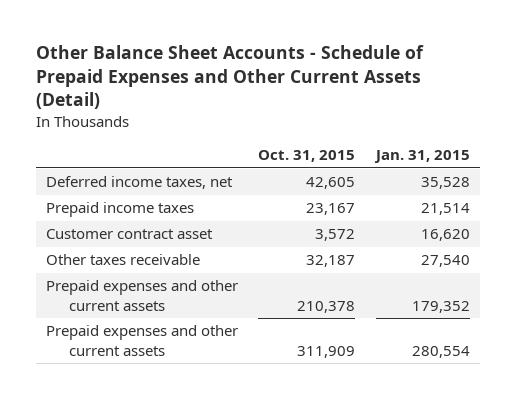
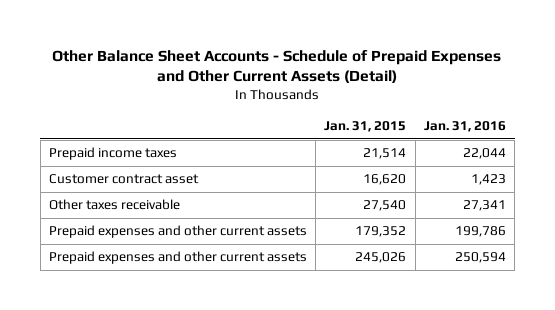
[258,150,356,163] Oct. 31, 2015 -> none
none -> [423,120,506,132] Jan. 31, 2016
[45,176,233,190] Deferred income taxes, net -> none
[411,345,470,358] 280,554 -> [355,252,407,264] 245,026

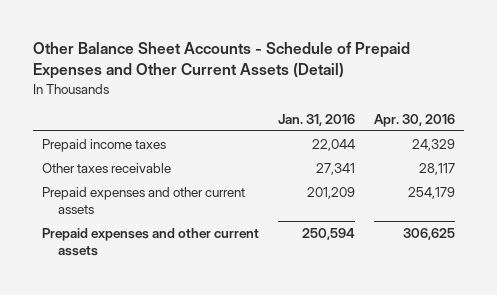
[324,120,407,132] Jan. 31, 2015 -> none
none -> [373,113,455,127] Apr. 30, 2016
[48,174,199,185] Customer contract asset -> none
[454,226,506,238] 199,786 -> [307,186,356,199] 201,209

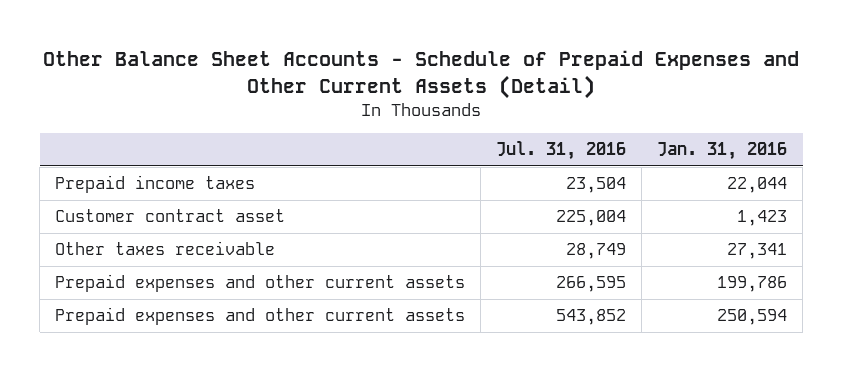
[373,113,455,127] Apr. 30, 2016 -> none
none -> [496,141,627,161] Jul. 31, 2016
none -> [55,209,286,223] Customer contract asset
[307,186,356,199] 201,209 -> [717,276,788,293] 199,786

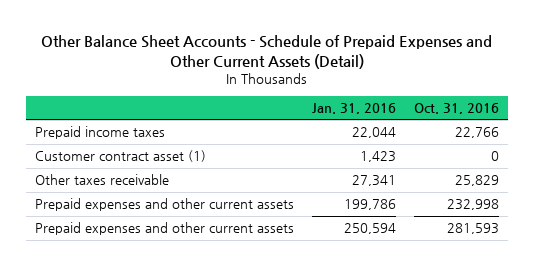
[496,141,627,161] Jul. 31, 2016 -> none
none -> [414,102,500,114] Oct. 31, 2016
[55,209,286,223] Customer contract asset -> [35,150,207,163] Customer contract asset (1)

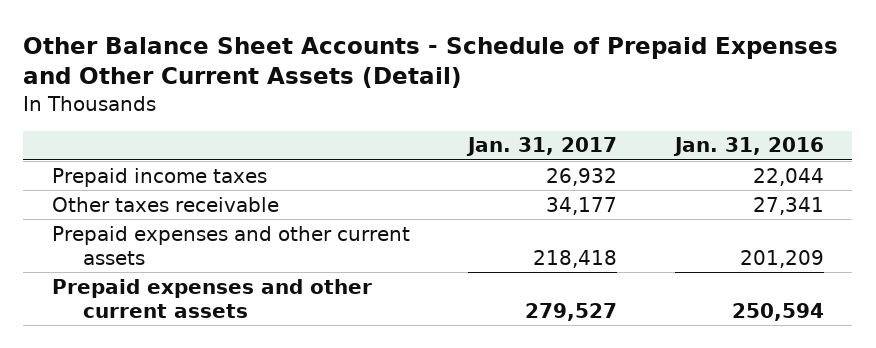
[414,102,500,114] Oct. 31, 2016 -> none
none -> [465,137,617,157] Jan. 31, 2017
[35,150,207,163] Customer contract asset (1) -> none
[344,199,397,211] 199,786 -> [739,249,824,268] 201,209

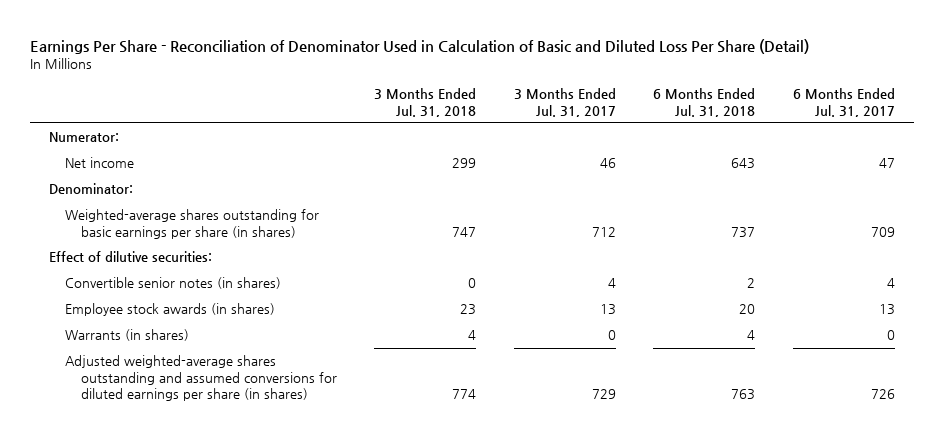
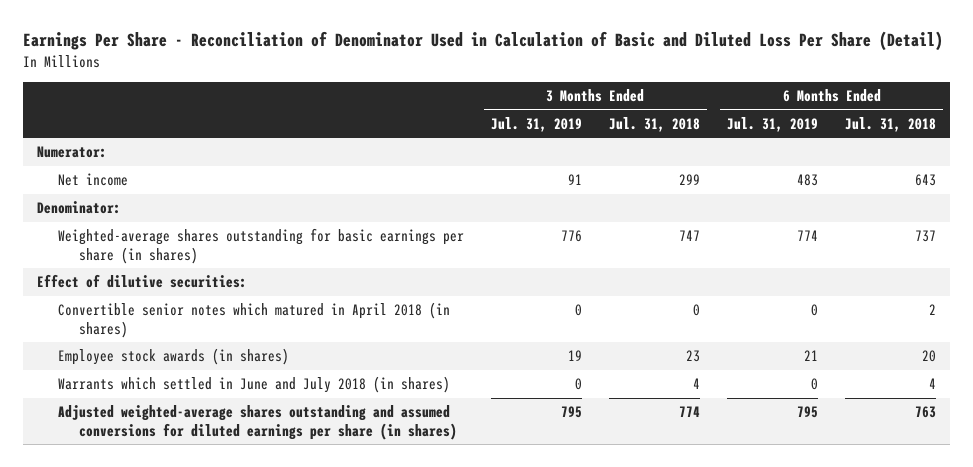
[513,88,616,117] 3 Months Ended Jul. 31, 2017 -> none
[792,88,895,117] 6 Months Ended Jul. 31, 2017 -> none
none -> [490,116,582,132] Jul. 31, 2019
none -> [727,116,819,132] Jul. 31, 2019
[64,277,281,290] Convertible senior notes (in shares) -> [57,302,450,338] Convertible senior notes which matured in April 2018 (in shares)
[64,329,189,342] Warrants (in shares) -> [57,376,450,394] Warrants which settled in June and July 2018 (in shares)

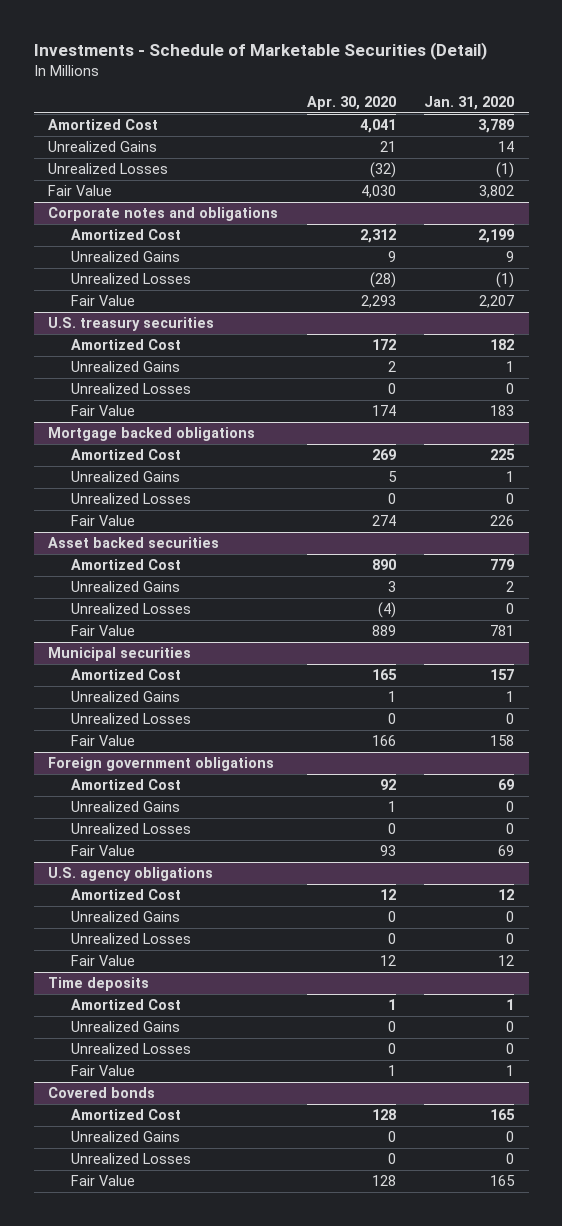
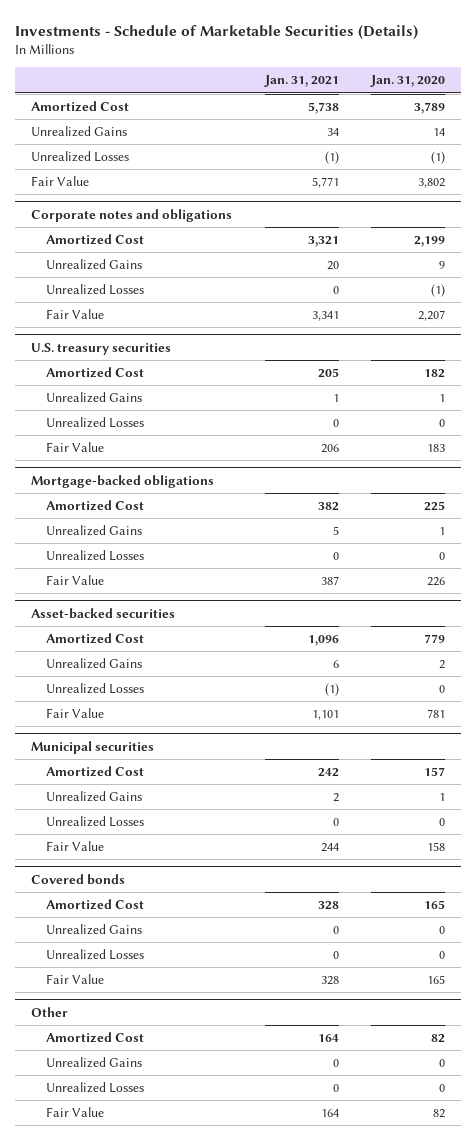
[33,42,487,61] Investments - Schedule of Marketable Securities (Detail) -> [15,24,419,40] Investments - Schedule of Marketable Securities (Details)
[306,95,396,110] Apr. 30, 2020 -> none
none -> [263,75,339,88] Jan. 31, 2021
[47,427,255,442] Mortgage backed obligations -> [31,474,215,488] Mortgage-backed obligations
[47,537,219,549] Asset backed securities -> [31,607,176,619] Asset-backed securities
[47,757,274,772] Foreign government obligations -> none
[70,779,181,791] Amortized Cost -> none
[70,801,180,813] Unrealized Gains -> none
[70,823,191,835] Unrealized Losses -> none
[70,845,135,857] Fair Value -> none
[47,867,213,882] U.S. agency obligations -> none
[70,889,181,901] Amortized Cost -> none
[70,911,180,923] Unrealized Gains -> none
[70,933,191,945] Unrealized Losses -> none
[70,955,135,967] Fair Value -> none
[47,977,149,992] Time deposits -> none
[70,999,181,1011] Amortized Cost -> none
[70,1021,180,1033] Unrealized Gains -> none
[70,1043,191,1055] Unrealized Losses -> none
[70,1065,135,1077] Fair Value -> none
none -> [31,1006,69,1017] Other
none -> [45,1031,144,1043] Amortized Cost
none -> [45,1056,142,1068] Unrealized Gains
none -> [45,1081,144,1093] Unrealized Losses
none -> [45,1106,104,1117] Fair Value

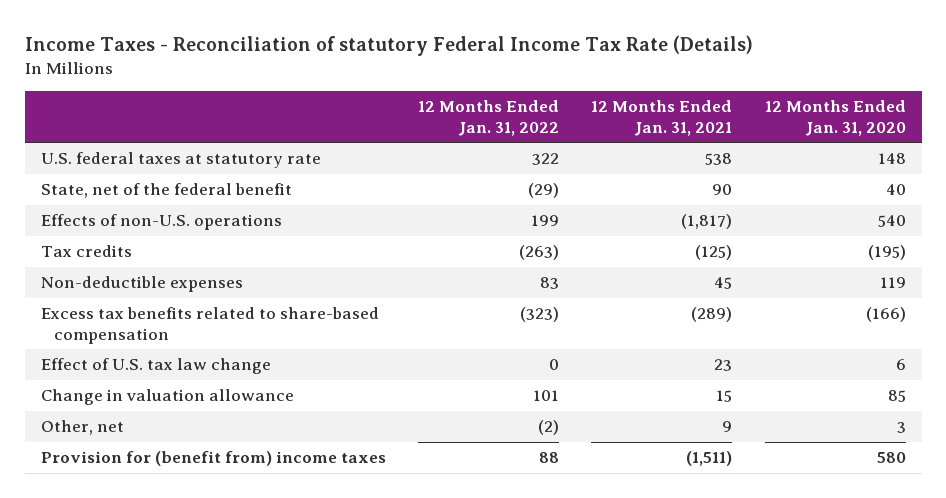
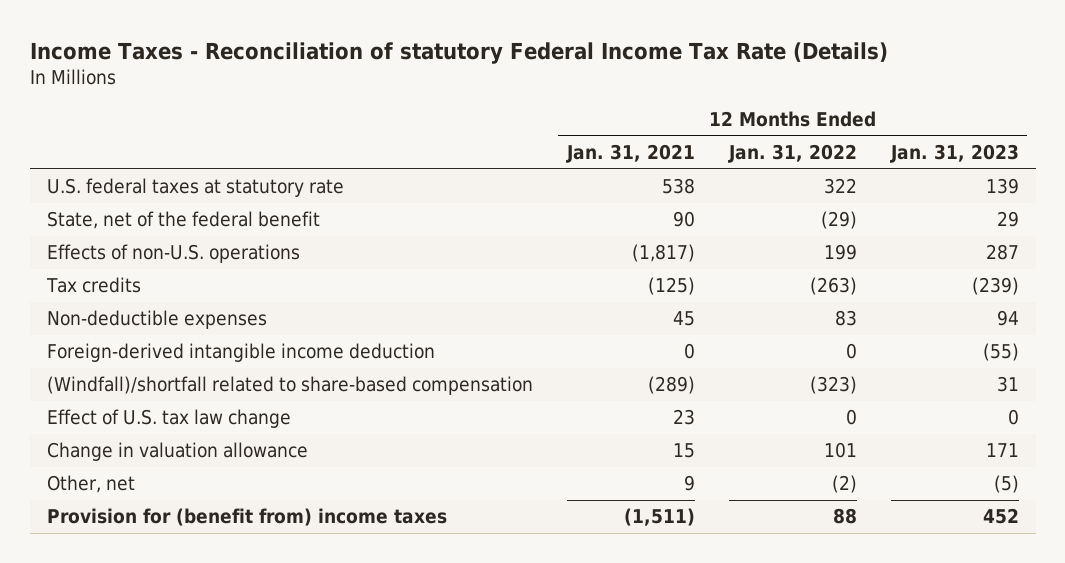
[764,100,906,136] 12 Months Ended Jan. 31, 2020 -> none
none -> [889,144,1019,164] Jan. 31, 2023
none -> [46,343,435,363] Foreign-derived intangible income deduction
[40,307,379,344] Excess tax benefits related to share-based compensation -> [46,376,533,396] (Windfall)/shortfall related to share-based compensation

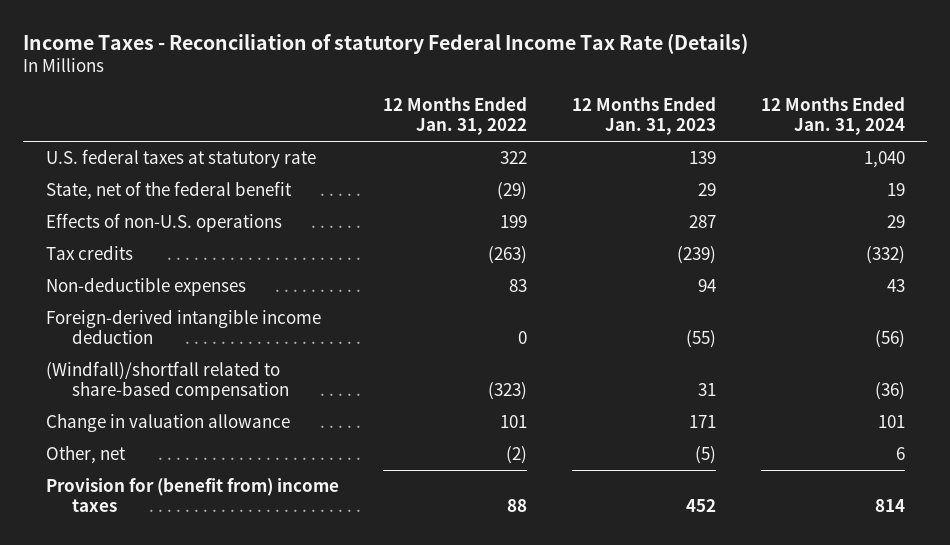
[565,144,695,164] Jan. 31, 2021 -> none
none -> [760,97,905,136] 12 Months Ended Jan. 31, 2024
[46,409,291,429] Effect of U.S. tax law change -> none

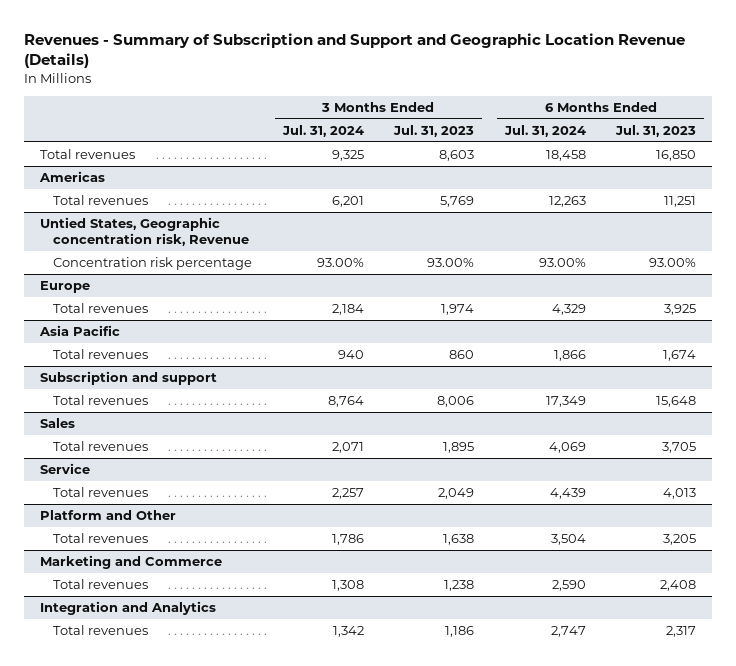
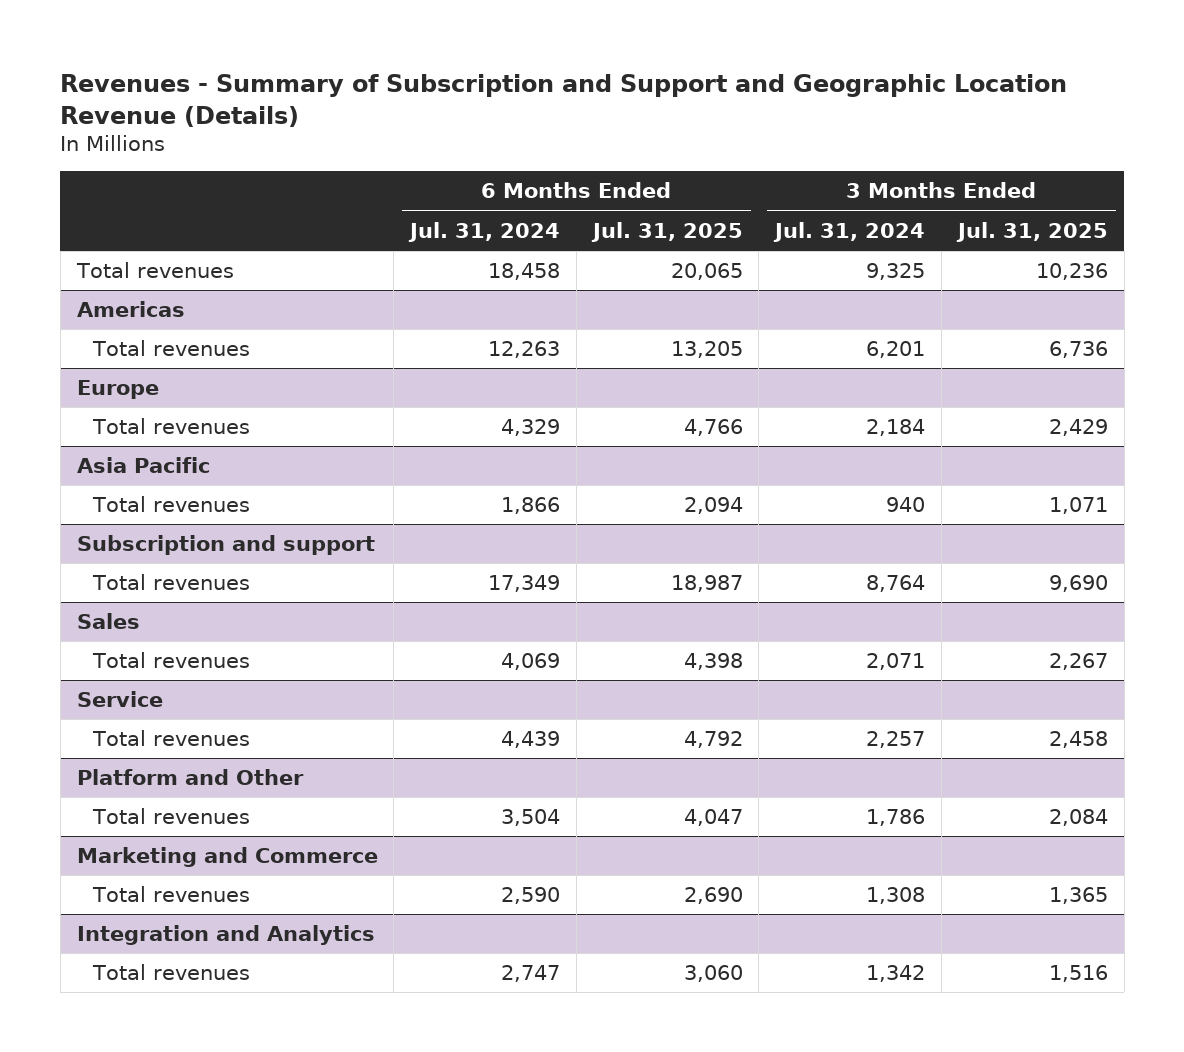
[393,124,475,137] Jul. 31, 2023 -> none
[615,124,697,137] Jul. 31, 2023 -> none
none -> [590,221,743,242] Jul. 31, 2025
none -> [955,221,1108,242] Jul. 31, 2025
[39,217,250,246] Untied States, Geographic concentration risk, Revenue -> none
[53,257,253,271] Concentration risk percentage -> none

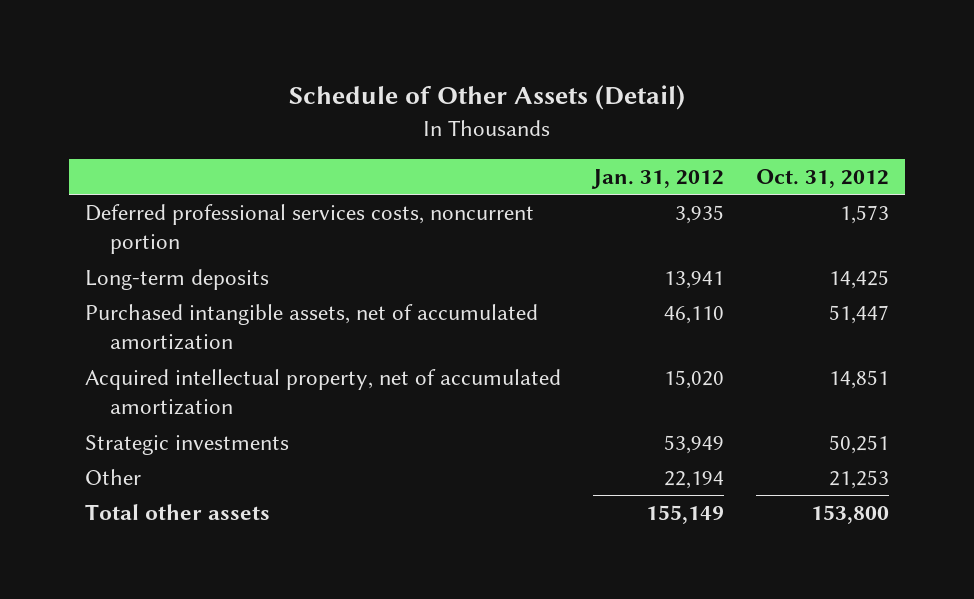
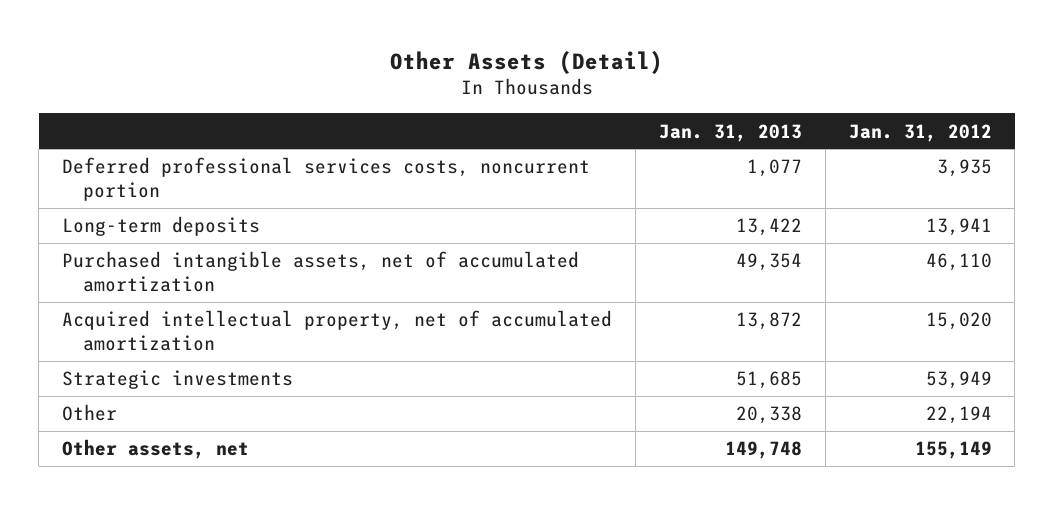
[288,85,685,111] Schedule of Other Assets (Detail) -> [389,50,663,74] Other Assets (Detail)
[756,168,890,188] Oct. 31, 2012 -> none
none -> [658,123,802,142] Jan. 31, 2013
[84,504,270,521] Total other assets -> [62,439,250,460] Other assets, net

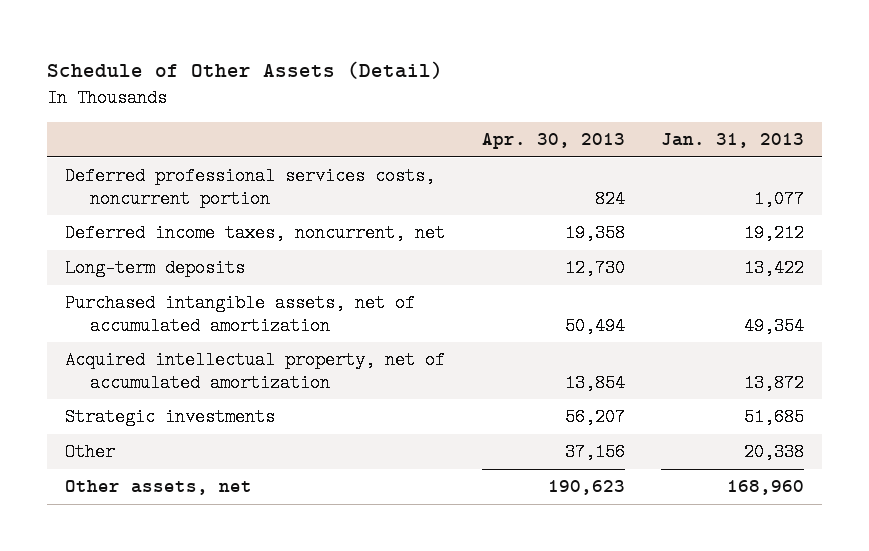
[389,50,663,74] Other Assets (Detail) -> [47,60,444,79] Schedule of Other Assets (Detail)
[848,123,992,142] Jan. 31, 2012 -> none
none -> [481,133,625,150] Apr. 30, 2013
none -> [65,224,446,243] Deferred income taxes, noncurrent, net
[724,441,802,460] 149,748 -> [726,480,804,496] 168,960

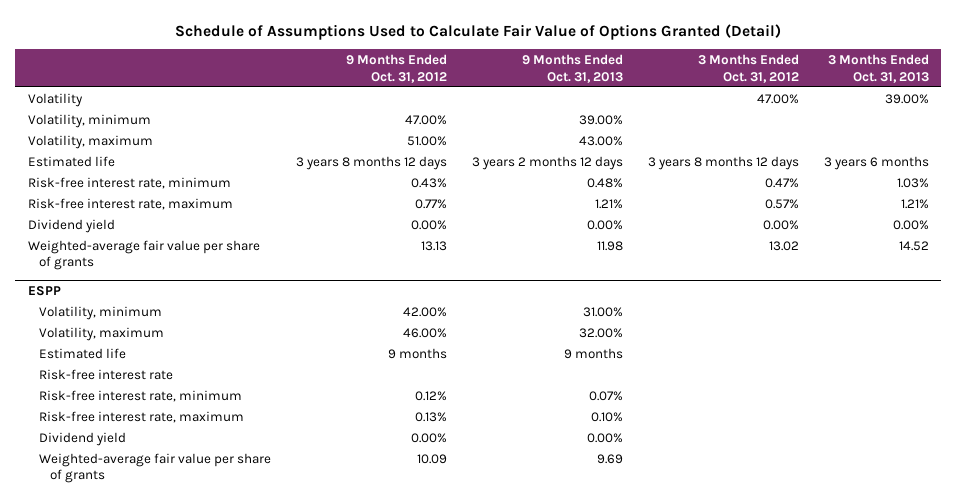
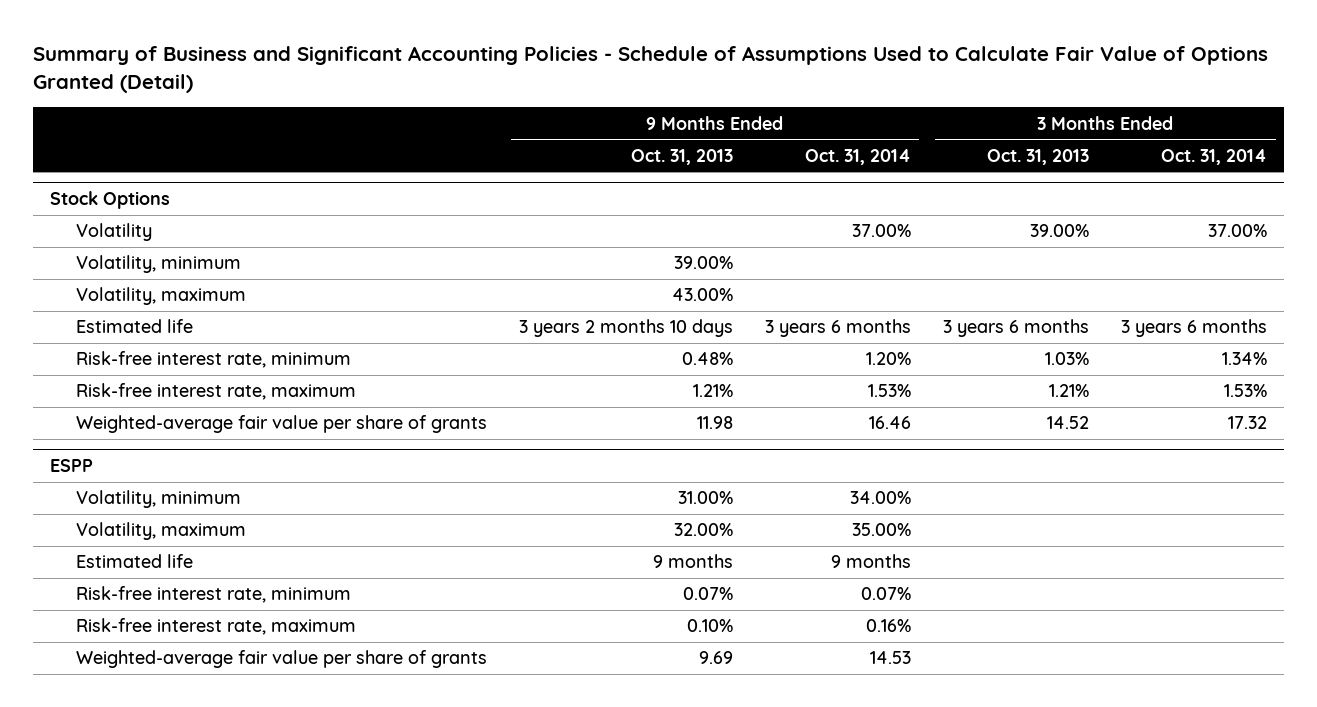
[175,24,782,41] Schedule of Assumptions Used to Calculate Fair Value of Options Granted (Detail) -> [33,46,1269,94] Summary of Business and Significant Accounting Policies - Schedule of Assumptions Used to Calculate Fair Value of Options Granted (Detail)
[346,54,448,83] 9 Months Ended Oct. 31, 2012 -> none
[697,54,799,83] 3 Months Ended Oct. 31, 2012 -> none
none -> [805,148,912,165] Oct. 31, 2014
none -> [1161,148,1268,165] Oct. 31, 2014
none -> [49,191,170,210] Stock Options
[471,155,623,170] 3 years 2 months 12 days -> [518,319,733,338] 3 years 2 months 10 days
[27,218,115,233] Dividend yield -> none
[39,368,174,380] Risk-free interest rate -> none
[39,431,127,446] Dividend yield -> none

